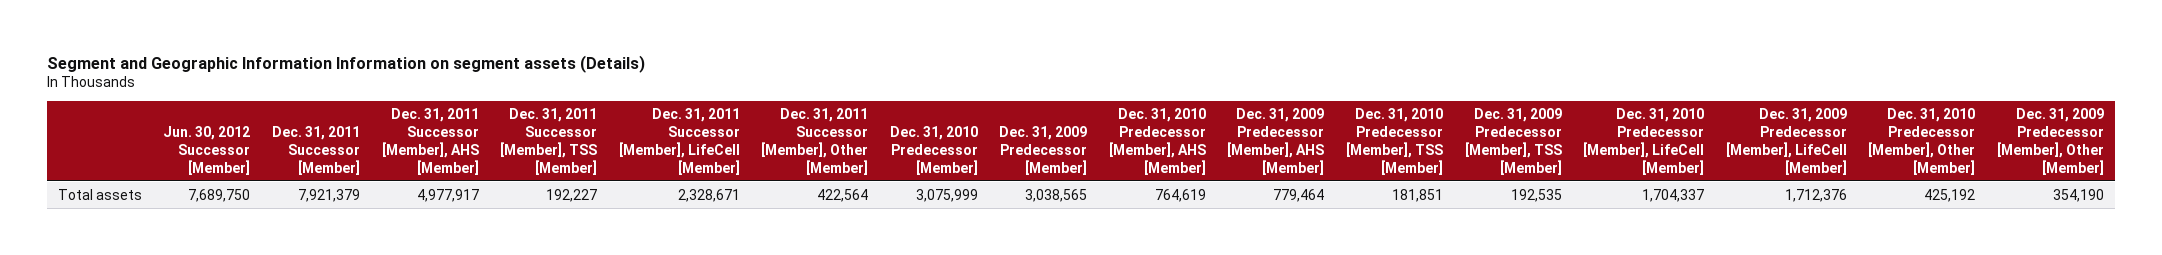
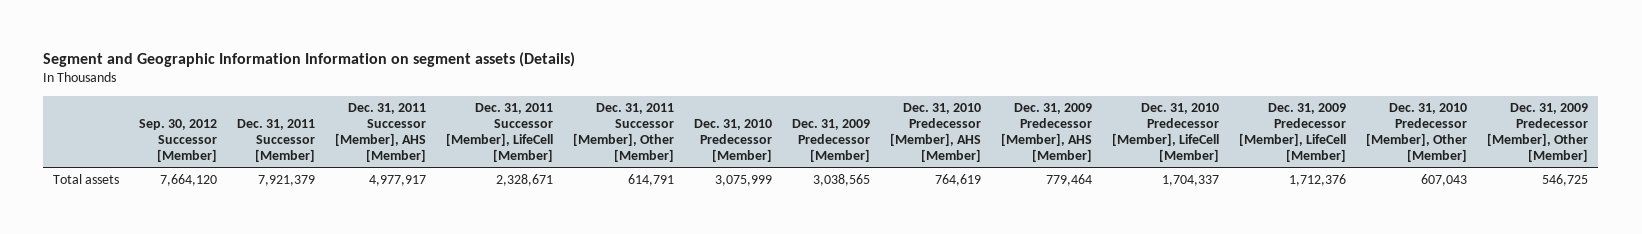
[163,125,251,175] Jun. 30, 2012 Successor [Member] -> none
[500,108,598,175] Dec. 31, 2011 Successor [Member], TSS [Member] -> none
[1346,108,1444,175] Dec. 31, 2010 Predecessor [Member], TSS [Member] -> none
[1464,108,1562,175] Dec. 31, 2009 Predecessor [Member], TSS [Member] -> none
none -> [139,118,218,162] Sep. 30, 2012 Successor [Member]
[817,189,869,203] 422,564 -> [628,174,675,187] 614,791
[1924,189,1976,203] 425,192 -> [1421,174,1468,187] 607,043
[2052,189,2104,203] 354,190 -> [1542,174,1589,187] 546,725

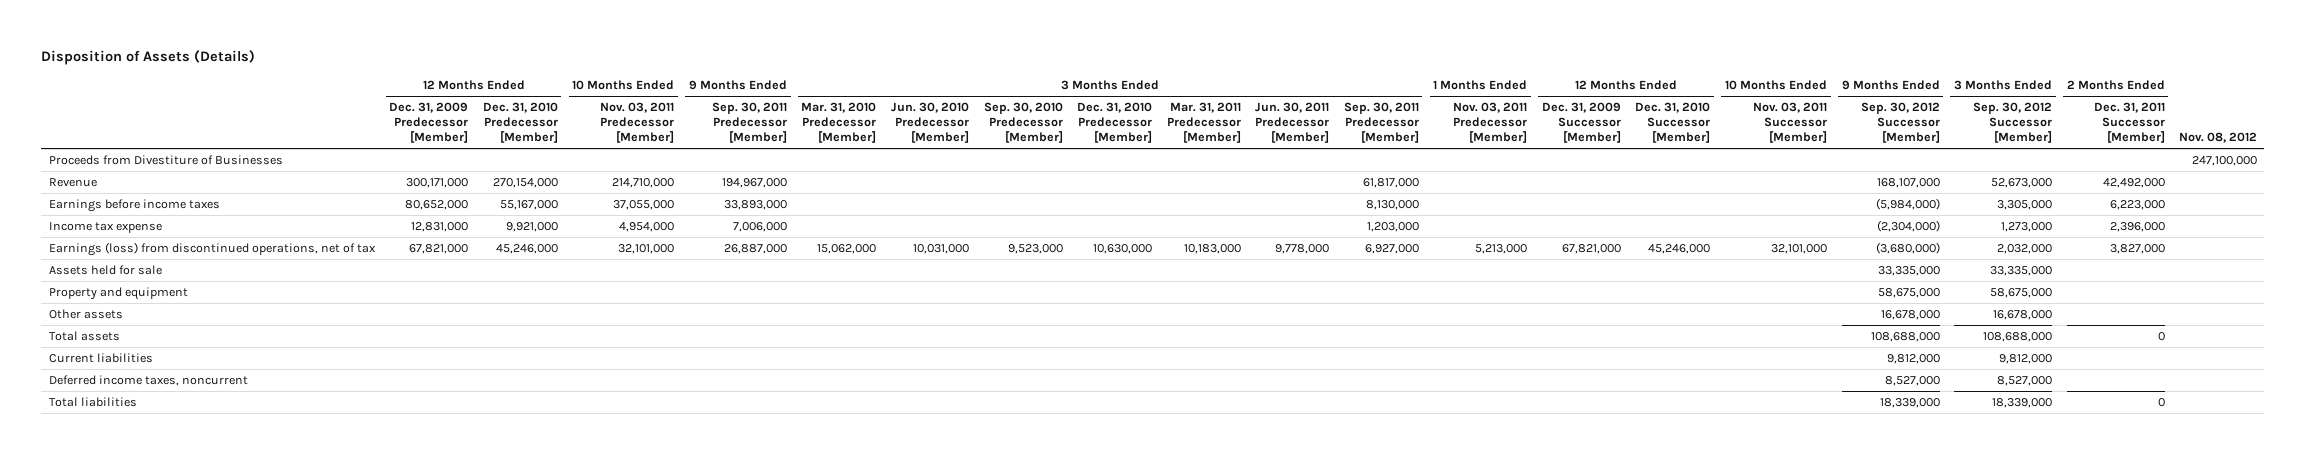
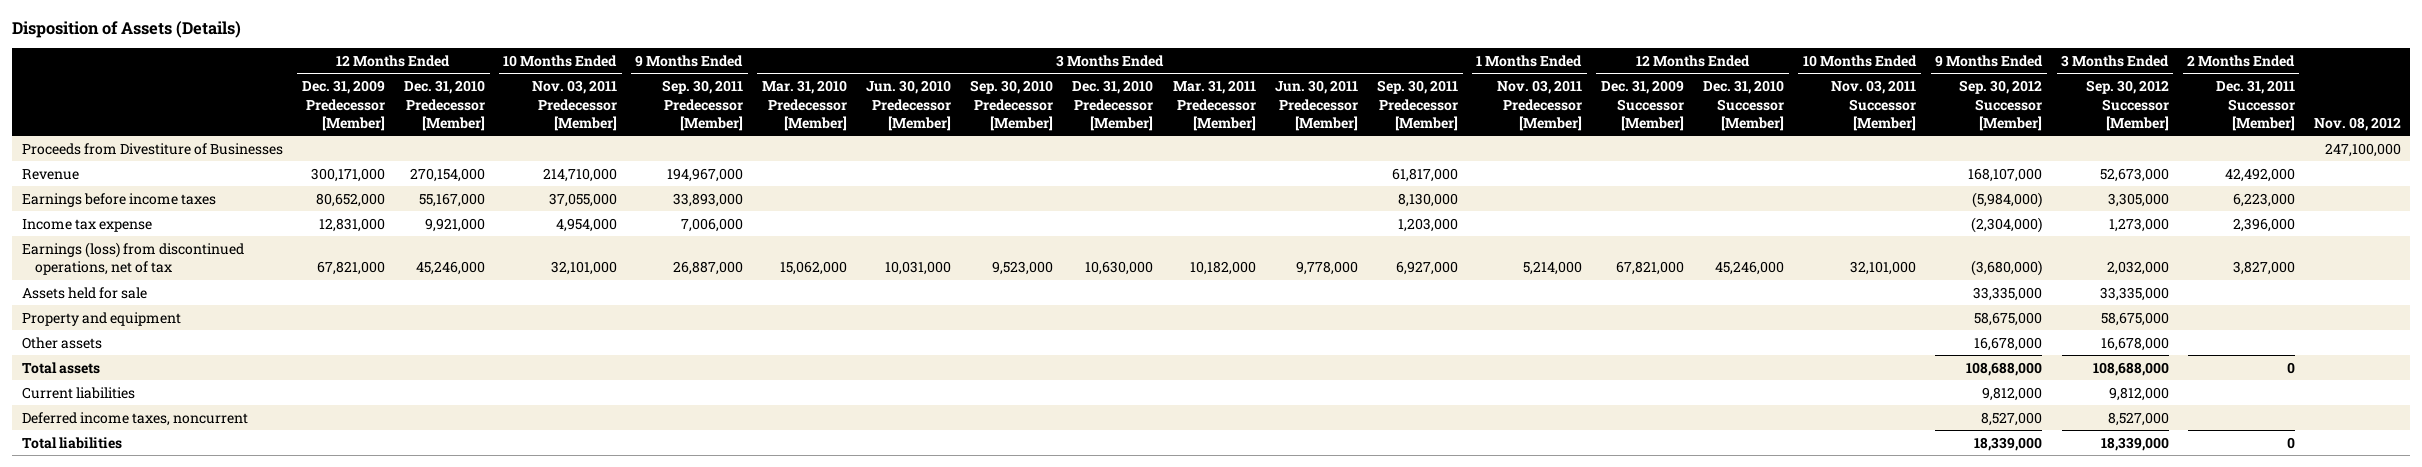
[1183,244,1241,255] 10,183,000 -> [1189,261,1256,276] 10,182,000
[1475,244,1528,255] 5,213,000 -> [1522,261,1582,276] 5,214,000

